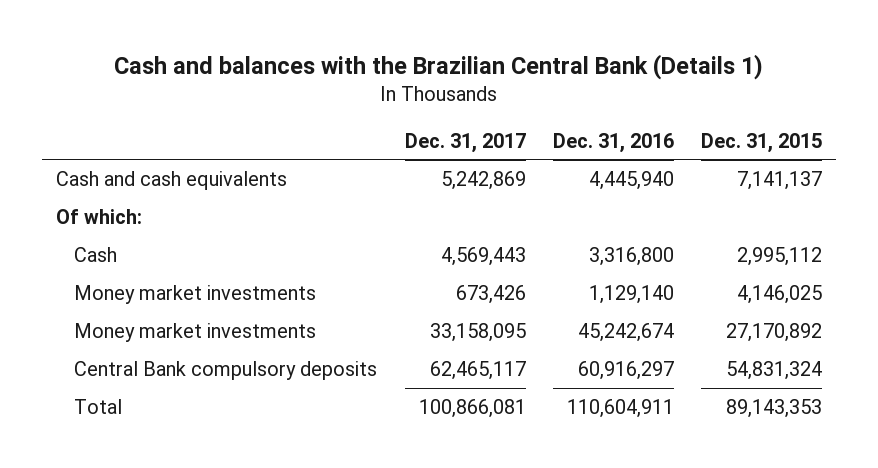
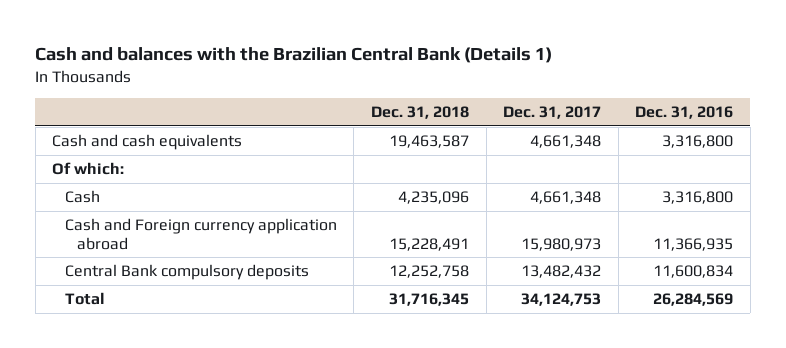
[701,132,823,153] Dec. 31, 2015 -> none
none -> [370,106,469,120] Dec. 31, 2018
[440,171,526,191] 5,242,869 -> [530,135,602,149] 4,661,348
[588,171,674,191] 4,445,940 -> [662,135,734,149] 3,316,800
[74,285,317,305] Money market investments -> none
[74,323,317,343] Money market investments -> none
[440,247,526,267] 4,569,443 -> [530,191,602,205] 4,661,348
none -> [64,218,337,250] Cash and Foreign currency application abroad
[429,361,526,381] 62,465,117 -> [521,265,602,279] 13,482,432
[577,361,674,381] 60,916,297 -> [653,265,734,279] 11,600,834
[418,399,526,419] 100,866,081 -> [521,293,602,307] 34,124,753
[566,399,674,419] 110,604,911 -> [653,293,734,307] 26,284,569

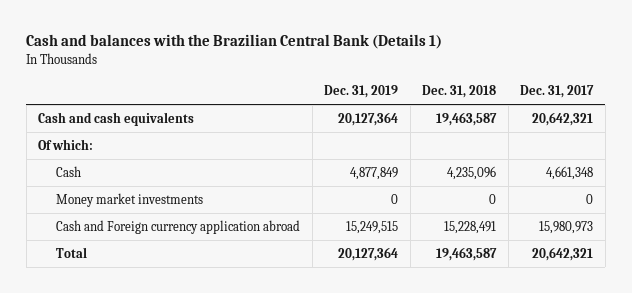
[635,106,734,120] Dec. 31, 2016 -> none
none -> [324,84,399,98] Dec. 31, 2019
[530,135,602,149] 4,661,348 -> [532,111,594,126] 20,642,321
none -> [56,192,204,207] Money market investments
[64,264,309,281] Central Bank compulsory deposits -> none
[388,293,469,307] 31,716,345 -> [436,246,498,261] 19,463,587
[521,293,602,307] 34,124,753 -> [532,246,594,261] 20,642,321

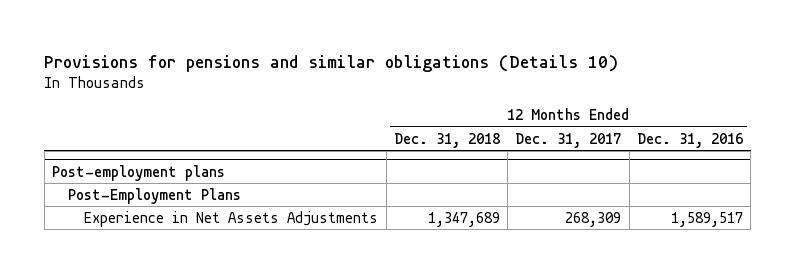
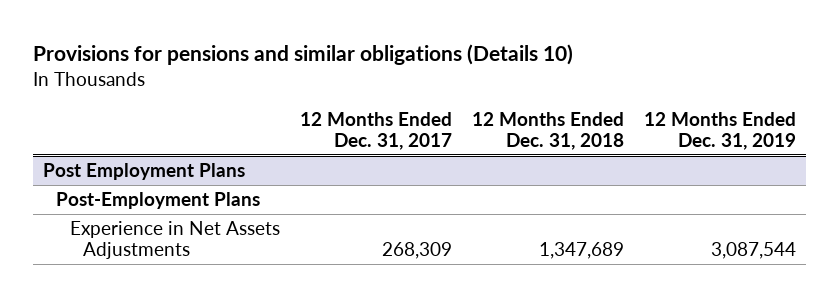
[637,132,744,148] Dec. 31, 2016 -> none
none -> [644,111,797,151] 12 Months Ended Dec. 31, 2019
[51,164,225,181] Post-employment plans -> [42,163,245,181] Post Employment Plans

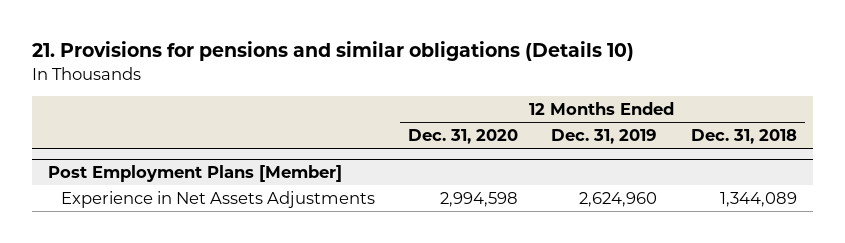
[32,44,573,66] Provisions for pensions and similar obligations (Details 10) -> [31,41,634,62] 21. Provisions for pensions and similar obligations (Details 10)
[299,111,452,151] 12 Months Ended Dec. 31, 2017 -> none
none -> [408,128,519,144] Dec. 31, 2020
[56,192,261,210] Post-Employment Plans -> none
[42,163,245,181] Post Employment Plans -> [48,164,343,182] Post Employment Plans [Member]
[538,242,624,260] 1,347,689 -> [719,191,797,207] 1,344,089
[711,242,797,260] 3,087,544 -> [579,191,658,207] 2,624,960

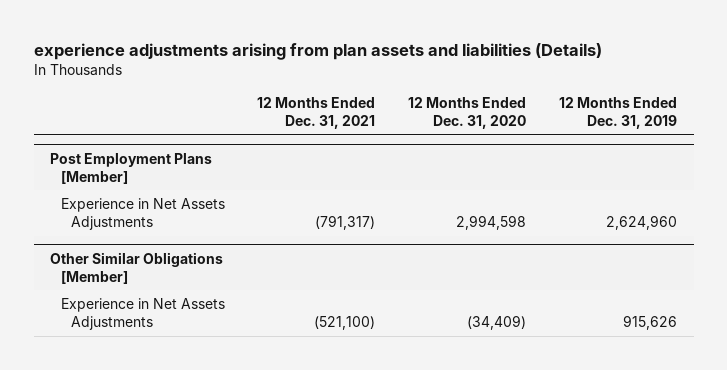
[31,41,634,62] 21. Provisions for pensions and similar obligations (Details 10) -> [33,42,602,60] experience adjustments arising from plan assets and liabilities (Details)
[690,128,797,144] Dec. 31, 2018 -> none
none -> [257,97,376,129] 12 Months Ended Dec. 31, 2021
none -> [50,251,224,284] Other Similar Obligations [Member]
none -> [60,298,225,330] Experience in Net Assets Adjustments

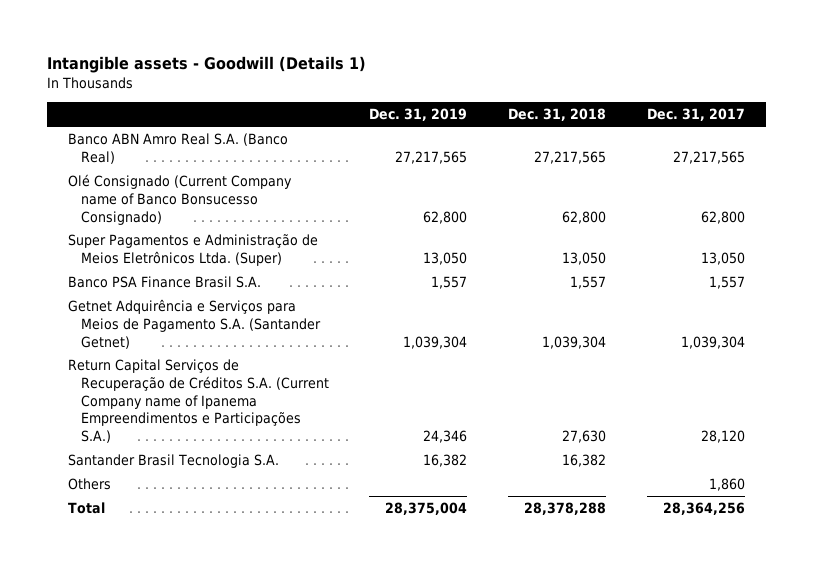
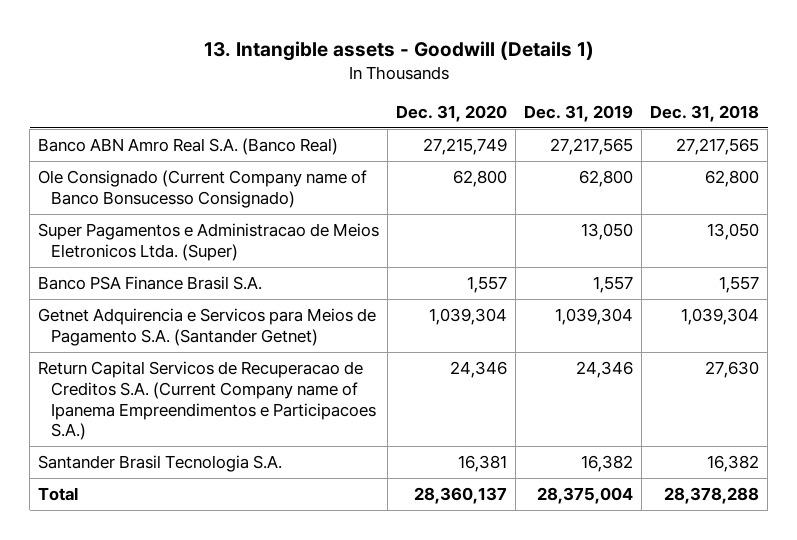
[47,56,367,74] Intangible assets - Goodwill (Details 1) -> [203,40,594,61] 13. Intangible assets - Goodwill (Details 1)
[647,108,746,122] Dec. 31, 2017 -> none
none -> [396,104,508,122] Dec. 31, 2020
[67,174,292,225] Olé Consignado (Current Company name of Banco Bonsucesso Consignado) -> [38,170,368,208] Ole Consignado (Current Company name of Banco Bonsucesso Consignado)
[67,234,318,266] Super Pagamentos e Administração de Meios Eletrônicos Ltda. (Super) -> [38,223,380,261] Super Pagamentos e Administracao de Meios Eletronicos Ltda. (Super)
[67,299,321,349] Getnet Adquirência e Serviços para Meios de Pagamento S.A. (Santander Getnet) -> [38,308,377,346] Getnet Adquirencia e Servicos para Meios de Pagamento S.A. (Santander Getnet)
[67,359,329,444] Return Capital Serviços de Recuperação de Créditos S.A. (Current Company name of Ipanema Empreendimentos e Participações S.A.) -> [38,361,377,441] Return Capital Servicos de Recuperacao de Creditos S.A. (Current Company name of Ipanema Empreendimentos e Participacoes S.A.)
[67,478,111,491] Others -> none

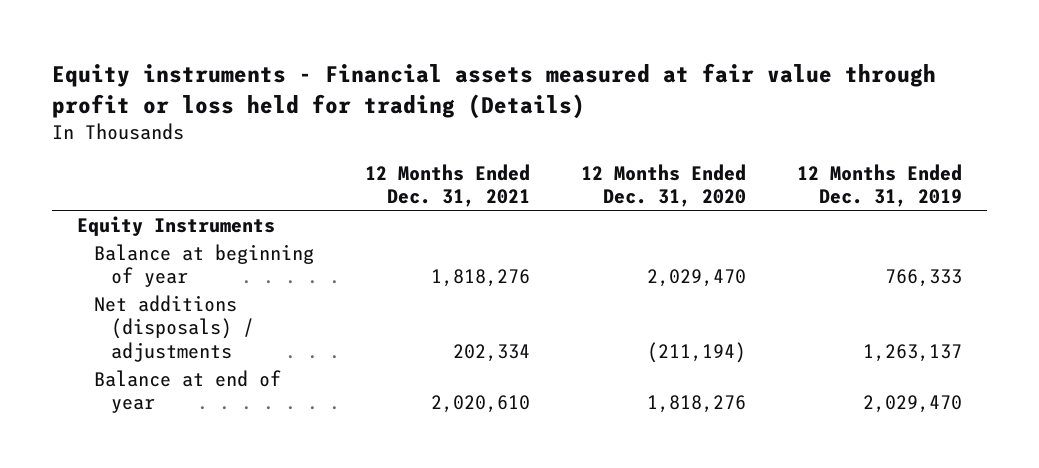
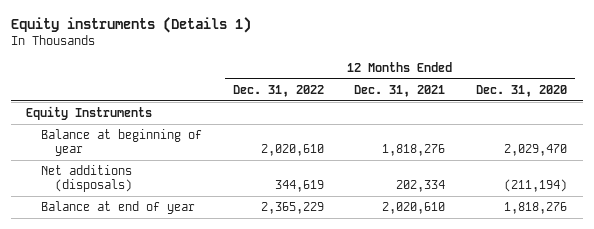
[51,63,936,119] Equity instruments - Financial assets measured at fair value through profit or loss held for trading (Details) -> [10,17,251,34] Equity instruments (Details 1)
[797,163,963,208] 12 Months Ended Dec. 31, 2019 -> none
none -> [232,84,324,97] Dec. 31, 2022
[94,294,255,362] Net additions (disposals) / adjustments -> [40,165,132,192] Net additions (disposals)

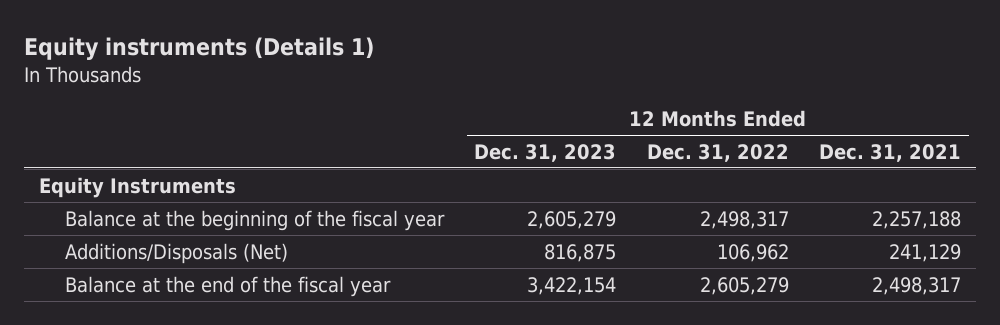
[476,84,568,97] Dec. 31, 2020 -> none
none -> [474,143,617,162] Dec. 31, 2023
[40,129,202,156] Balance at beginning of year -> [64,209,445,231] Balance at the beginning of the fiscal year
[260,143,324,156] 2,020,610 -> [699,210,789,229] 2,498,317
[382,143,446,156] 1,818,276 -> [872,210,962,229] 2,257,188
[40,165,132,192] Net additions (disposals) -> [64,242,288,264] Additions/Disposals (Net)
[274,179,324,192] 344,619 -> [716,243,789,262] 106,962
[396,179,446,192] 202,334 -> [889,243,962,262] 241,129
[40,201,195,215] Balance at end of year -> [64,275,391,297] Balance at the end of the fiscal year
[260,202,324,215] 2,365,229 -> [699,276,789,295] 2,605,279
[382,202,446,215] 2,020,610 -> [872,276,962,295] 2,498,317

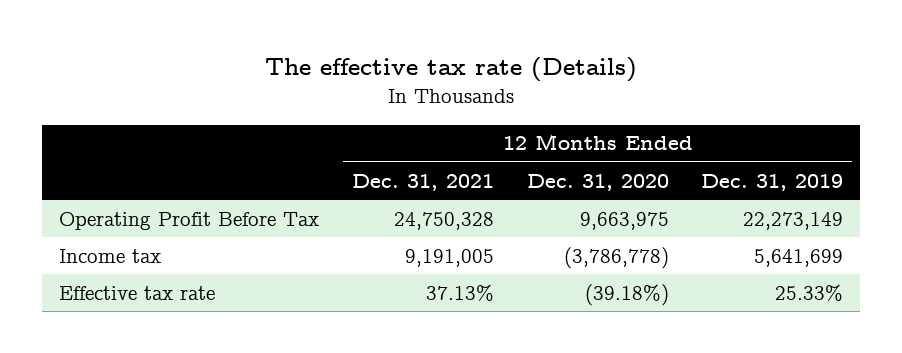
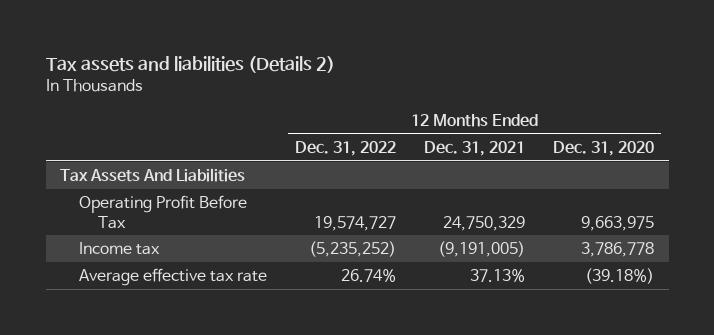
[265,56,638,82] The effective tax rate (Details) -> [45,55,335,73] Tax assets and liabilities (Details 2)
[701,173,844,191] Dec. 31, 2019 -> none
none -> [295,141,397,157] Dec. 31, 2022
none -> [59,168,245,183] Tax Assets And Liabilities
[393,211,494,230] 24,750,328 -> [443,215,526,231] 24,750,329
[404,248,494,267] 9,191,005 -> [438,241,526,258] (9,191,005)
[563,246,669,269] (3,786,778) -> [581,242,655,258] 3,786,778
[58,285,215,300] Effective tax rate -> [78,268,267,287] Average effective tax rate

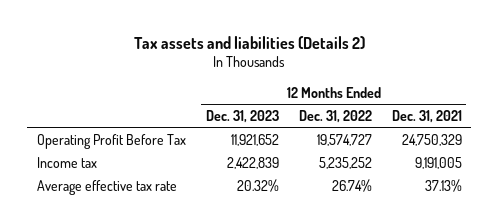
[553,141,655,157] Dec. 31, 2020 -> none
none -> [205,109,279,123] Dec. 31, 2023
[59,168,245,183] Tax Assets And Liabilities -> none
[309,241,397,258] (5,235,252) -> [318,156,372,169] 5,235,252
[438,241,526,258] (9,191,005) -> [414,156,462,169] 9,191,005

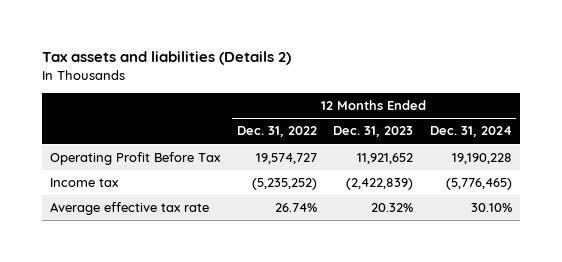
[391,109,462,123] Dec. 31, 2021 -> none
none -> [429,126,512,138] Dec. 31, 2024
[226,156,279,169] 2,422,839 -> [346,178,414,191] (2,422,839)
[318,156,372,169] 5,235,252 -> [251,178,317,191] (5,235,252)

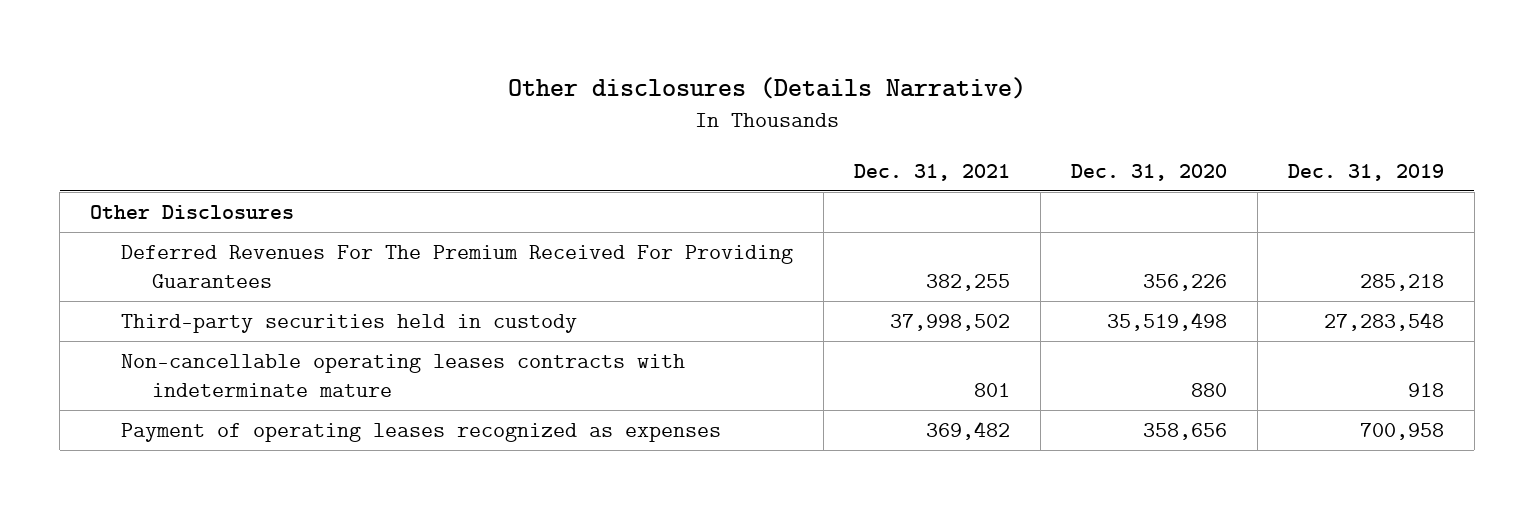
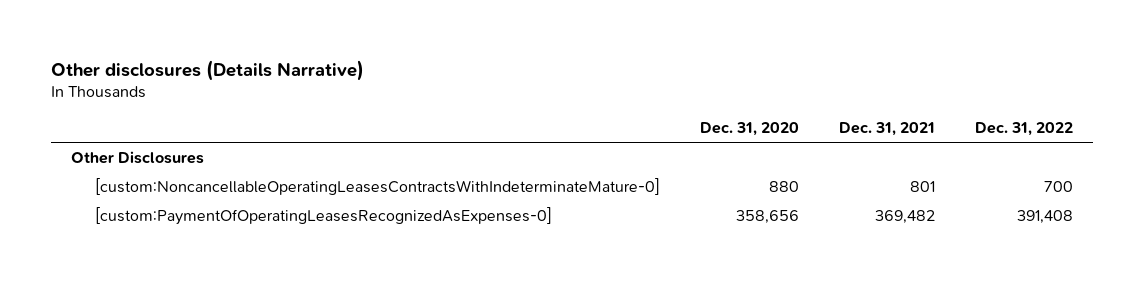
[1287,163,1444,181] Dec. 31, 2019 -> none
none -> [975,122,1074,137] Dec. 31, 2022
[120,245,793,288] Deferred Revenues For The Premium Received For Providing Guarantees -> none
[120,314,577,334] Third-party securities held in custody -> none
[120,354,685,397] Non-cancellable operating leases contracts with indeterminate mature -> [95,177,661,195] [custom:NoncancellableOperatingLeasesContractsWithIndeterminateMature-0]
[120,423,721,443] Payment of operating leases recognized as expenses -> [95,206,553,225] [custom:PaymentOfOperatingLeasesRecognizedAsExpenses-0]

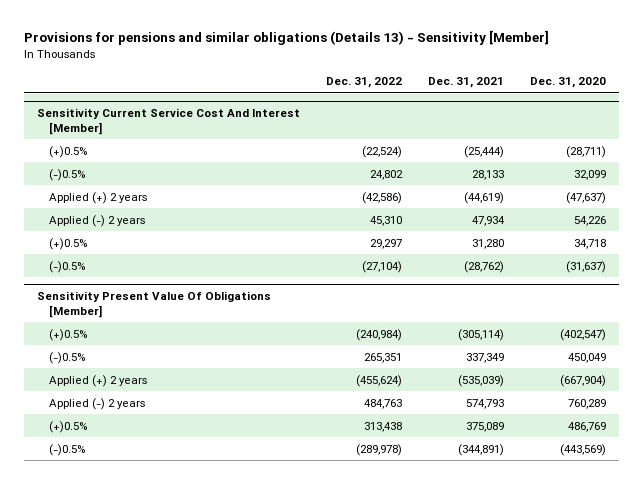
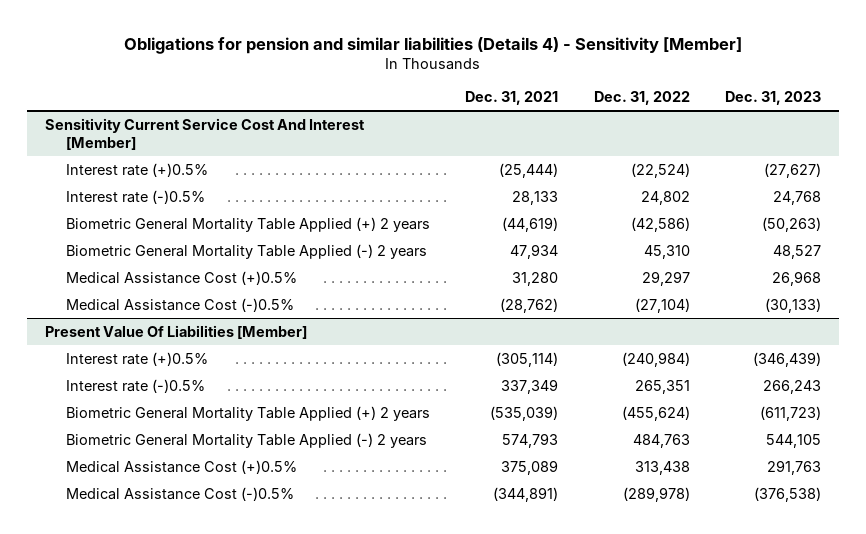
[24,30,550,46] Provisions for pensions and similar obligations (Details 13) - Sensitivity [Member] -> [124,36,743,54] Obligations for pension and similar liabilities (Details 4) - Sensitivity [Member]
[529,77,606,89] Dec. 31, 2020 -> none
none -> [725,91,822,106] Dec. 31, 2023
[49,145,88,158] (+)0.5% -> [65,162,208,177] Interest rate (+)0.5%
[49,168,86,181] (-)0.5% -> [65,189,205,204] Interest rate (-)0.5%
[49,191,148,204] Applied (+) 2 years -> [65,216,430,232] Biometric General Mortality Table Applied (+) 2 years
[49,214,146,227] Applied (-) 2 years -> [65,243,427,259] Biometric General Mortality Table Applied (-) 2 years
[49,237,88,250] (+)0.5% -> [65,270,297,285] Medical Assistance Cost (+)0.5%
[49,260,86,273] (-)0.5% -> [65,297,294,312] Medical Assistance Cost (-)0.5%
[37,291,272,318] Sensitivity Present Value Of Obligations [Member] -> [45,324,308,339] Present Value Of Liabilities [Member]
[49,328,88,341] (+)0.5% -> [65,351,208,366] Interest rate (+)0.5%
[49,351,86,364] (-)0.5% -> [65,378,205,393] Interest rate (-)0.5%
[49,374,148,387] Applied (+) 2 years -> [65,405,430,421] Biometric General Mortality Table Applied (+) 2 years
[49,397,146,410] Applied (-) 2 years -> [65,432,427,448] Biometric General Mortality Table Applied (-) 2 years
[49,420,88,433] (+)0.5% -> [65,459,297,474] Medical Assistance Cost (+)0.5%
[49,443,86,456] (-)0.5% -> [65,486,294,501] Medical Assistance Cost (-)0.5%

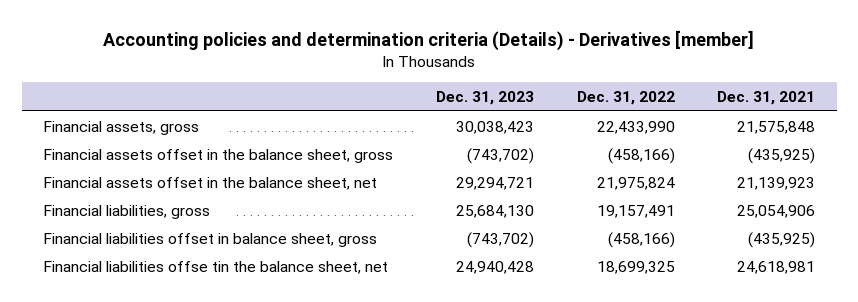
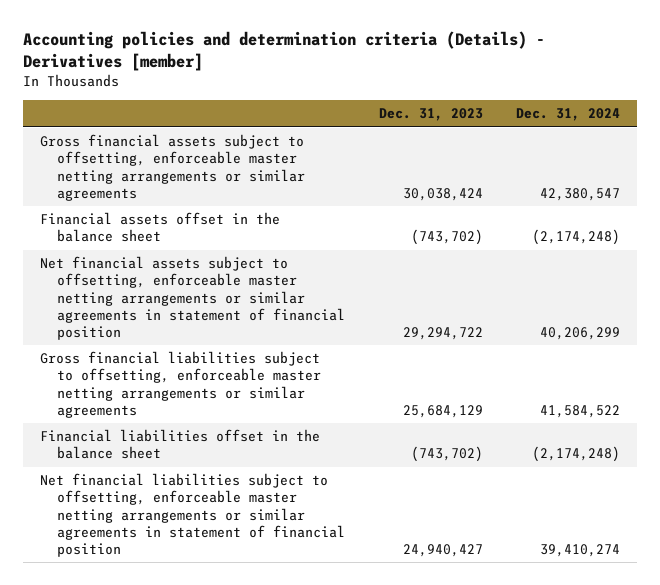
[576,91,675,106] Dec. 31, 2022 -> none
[717,91,816,106] Dec. 31, 2021 -> none
none -> [516,108,621,122] Dec. 31, 2024
[43,176,378,190] Financial assets offset in the balance sheet, net -> none
[43,260,389,274] Financial liabilities offse tin the balance sheet, net -> none
[43,120,200,135] Financial assets, gross -> [39,134,305,201] Gross financial assets subject to offsetting, enforceable master netting arrangements or similar agreements
[455,120,534,134] 30,038,423 -> [402,187,483,201] 30,038,424
[43,148,394,163] Financial assets offset in the balance sheet, gross -> [39,212,280,243] Financial assets offset in the balance sheet
none -> [39,256,345,340] Net financial assets subject to offsetting, enforceable master netting arrangements or similar agreements in statement of financial position
[43,204,211,219] Financial liabilities, gross -> [39,351,321,418] Gross financial liabilities subject to offsetting, enforceable master netting arrangements or similar agreements
[455,204,534,218] 25,684,130 -> [402,404,483,418] 25,684,129
[43,232,378,247] Financial liabilities offset in balance sheet, gross -> [39,429,320,460] Financial liabilities offset in the balance sheet
none -> [39,473,345,557] Net financial liabilities subject to offsetting, enforceable master netting arrangements or similar agreements in statement of financial position

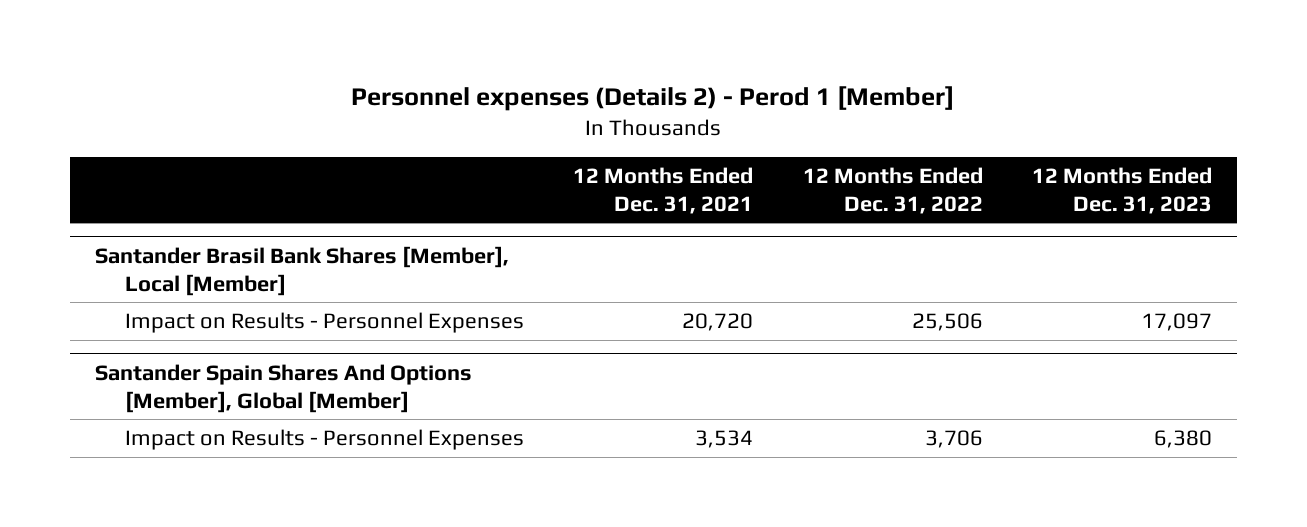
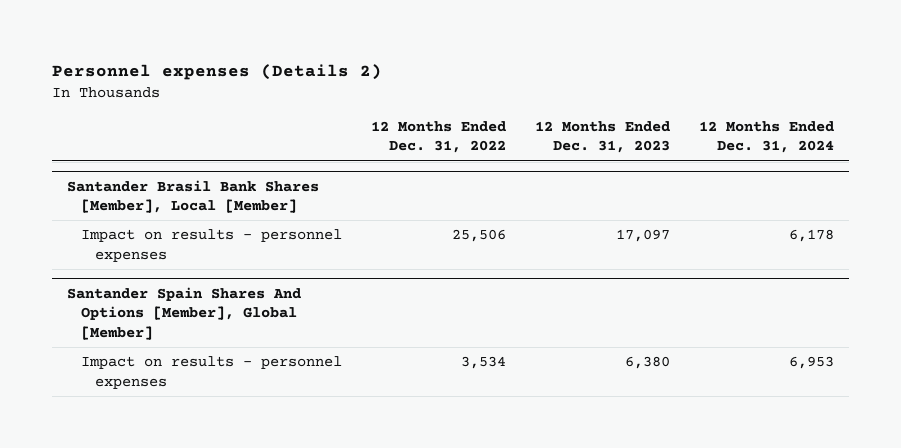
[351,85,955,111] Personnel expenses (Details 2) - Perod 1 [Member] -> [52,63,383,80] Personnel expenses (Details 2)
[573,166,754,214] 12 Months Ended Dec. 31, 2021 -> none
none -> [699,120,835,154] 12 Months Ended Dec. 31, 2024
[124,312,524,334] Impact on Results - Personnel Expenses -> [81,229,343,262] Impact on results - personnel expenses
[124,429,524,451] Impact on Results - Personnel Expenses -> [81,356,343,389] Impact on results - personnel expenses
[924,430,983,449] 3,706 -> [461,356,507,370] 3,534

